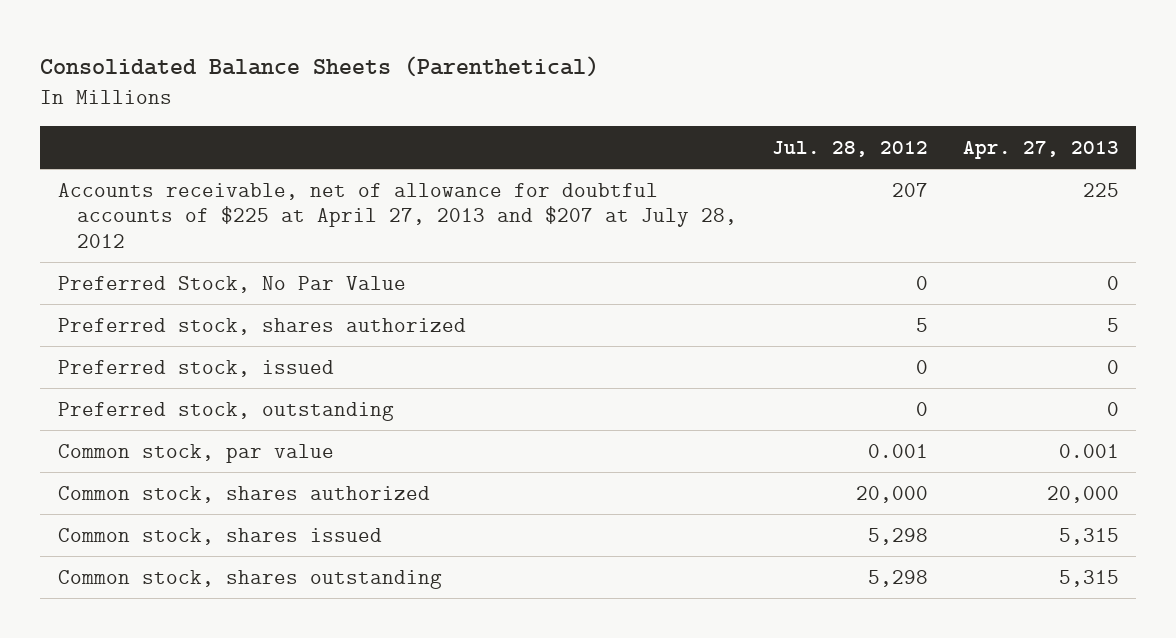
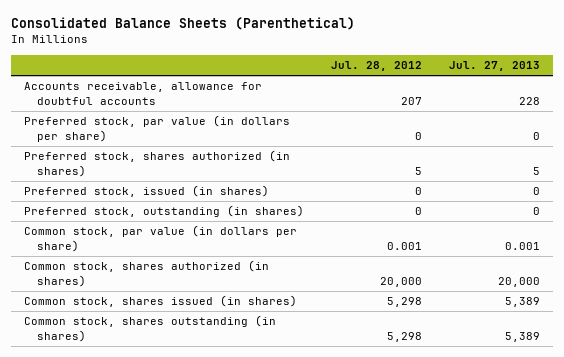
[962,140,1119,159] Apr. 27, 2013 -> none
none -> [448,60,540,71] Jul. 27, 2013
[57,182,738,248] Accounts receivable, net of allowance for doubtful accounts of $225 at April 27, 2013 and $207 at July 28, 2012 -> [24,82,263,105] Accounts receivable, allowance for doubtful accounts
[57,275,406,293] Preferred Stock, No Par Value -> [24,115,291,142] Preferred stock, par value (in dollars per share)
[57,317,466,335] Preferred stock, shares authorized -> [24,150,291,177] Preferred stock, shares authorized (in shares)
[57,359,334,377] Preferred stock, issued -> [24,185,270,198] Preferred stock, issued (in shares)
[57,401,394,421] Preferred stock, outstanding -> [24,205,305,218] Preferred stock, outstanding (in shares)
[57,443,334,463] Common stock, par value -> [24,225,298,252] Common stock, par value (in dollars per share)
[57,485,430,503] Common stock, shares authorized -> [24,260,270,287] Common stock, shares authorized (in shares)
[57,527,382,545] Common stock, shares issued -> [24,295,298,308] Common stock, shares issued (in shares)
[57,569,442,589] Common stock, shares outstanding -> [24,315,277,342] Common stock, shares outstanding (in shares)

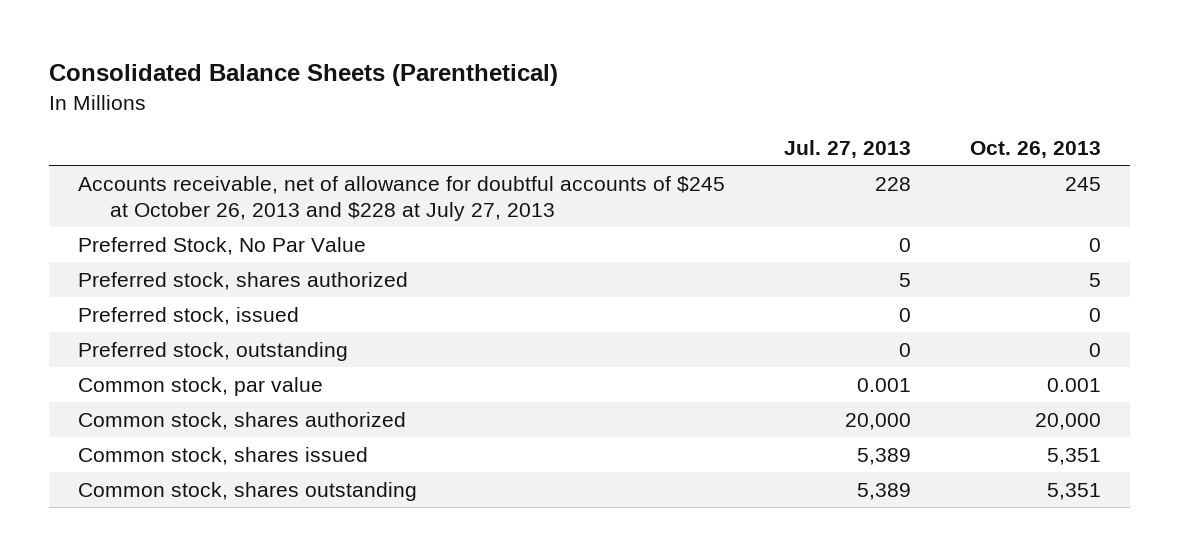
[330,60,422,71] Jul. 28, 2012 -> none
none -> [969,141,1101,159] Oct. 26, 2013
[24,82,263,105] Accounts receivable, allowance for doubtful accounts -> [78,175,726,221] Accounts receivable, net of allowance for doubtful accounts of $245 at October 26, 2013 and $228 at July 27, 2013
[24,115,291,142] Preferred stock, par value (in dollars per share) -> [78,236,367,255] Preferred Stock, No Par Value
[24,150,291,177] Preferred stock, shares authorized (in shares) -> [78,271,409,290] Preferred stock, shares authorized
[24,185,270,198] Preferred stock, issued (in shares) -> [78,306,300,325] Preferred stock, issued
[24,205,305,218] Preferred stock, outstanding (in shares) -> [78,341,349,361] Preferred stock, outstanding
[24,225,298,252] Common stock, par value (in dollars per share) -> [78,376,324,396] Common stock, par value
[24,260,270,287] Common stock, shares authorized (in shares) -> [78,411,407,430] Common stock, shares authorized
[24,295,298,308] Common stock, shares issued (in shares) -> [78,446,369,465] Common stock, shares issued
[24,315,277,342] Common stock, shares outstanding (in shares) -> [78,481,418,501] Common stock, shares outstanding

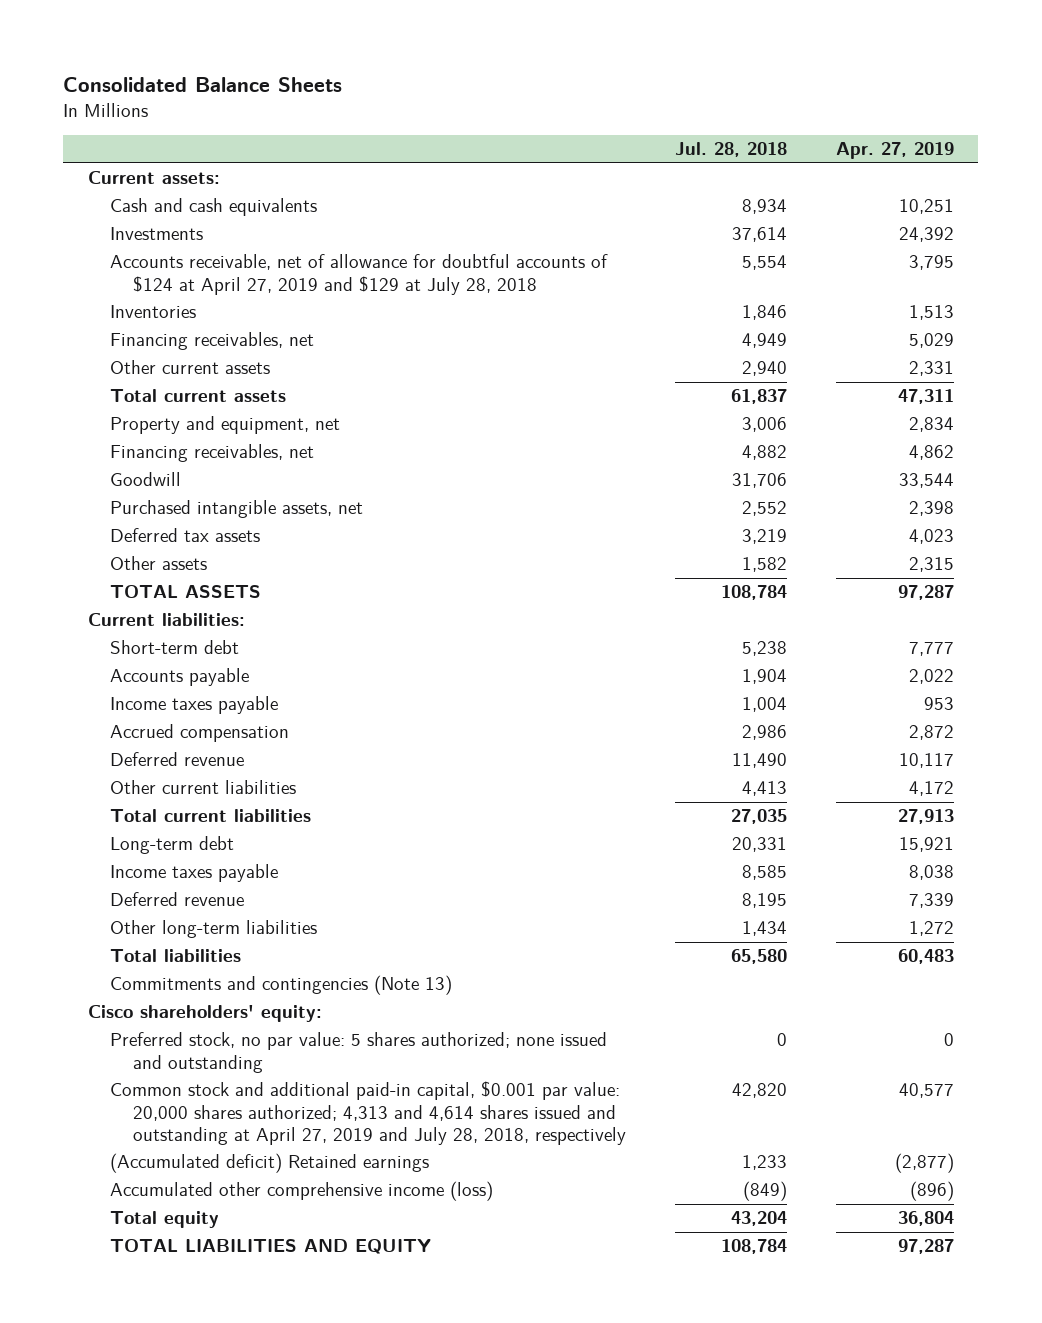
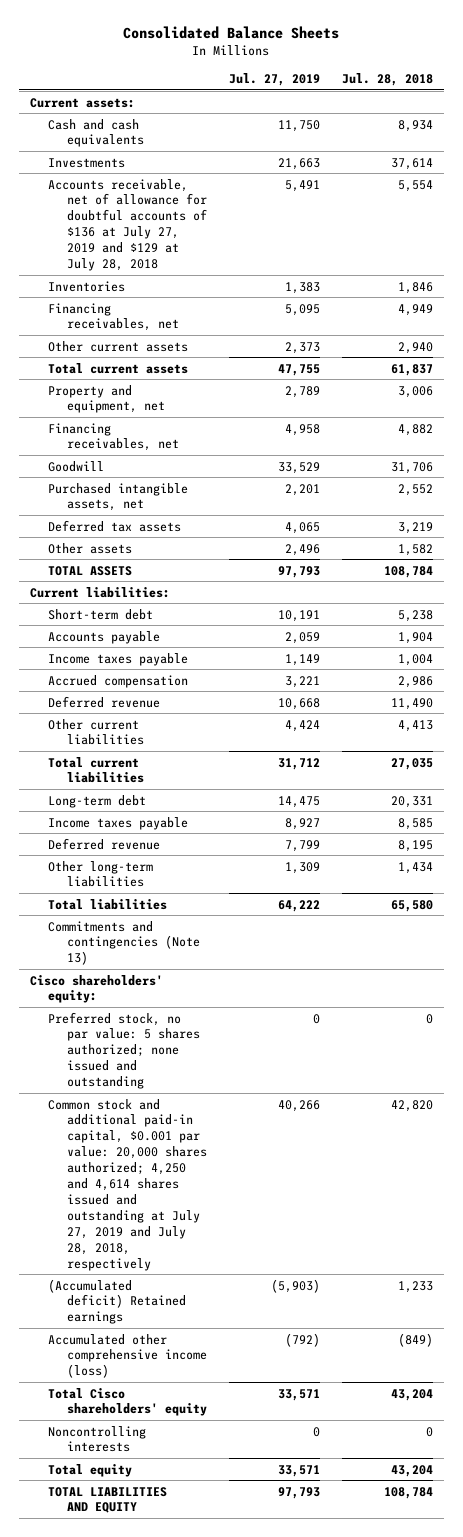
[835,142,954,160] Apr. 27, 2019 -> none
none -> [229,73,321,87] Jul. 27, 2019
[110,254,609,295] Accounts receivable, net of allowance for doubtful accounts of $124 at April 27, 2019 and $129 at July 28, 2018 -> [48,178,208,272] Accounts receivable, net of allowance for doubtful accounts of $136 at July 27, 2019 and $129 at July 28, 2018
[110,1081,626,1145] Common stock and additional paid-in capital, $0.001 par value: 20,000 shares authorized; 4,313 and 4,614 shares issued and outstanding at April 27, 2019 and July 28, 2018, respectively -> [48,1098,208,1271] Common stock and additional paid-in capital, $0.001 par value: 20,000 shares authorized; 4,250 and 4,614 shares issued and outstanding at July 27, 2019 and July 28, 2018, respectively
none -> [48,1387,208,1417] Total Cisco shareholders' equity
none -> [48,1425,147,1453] Noncontrolling interests

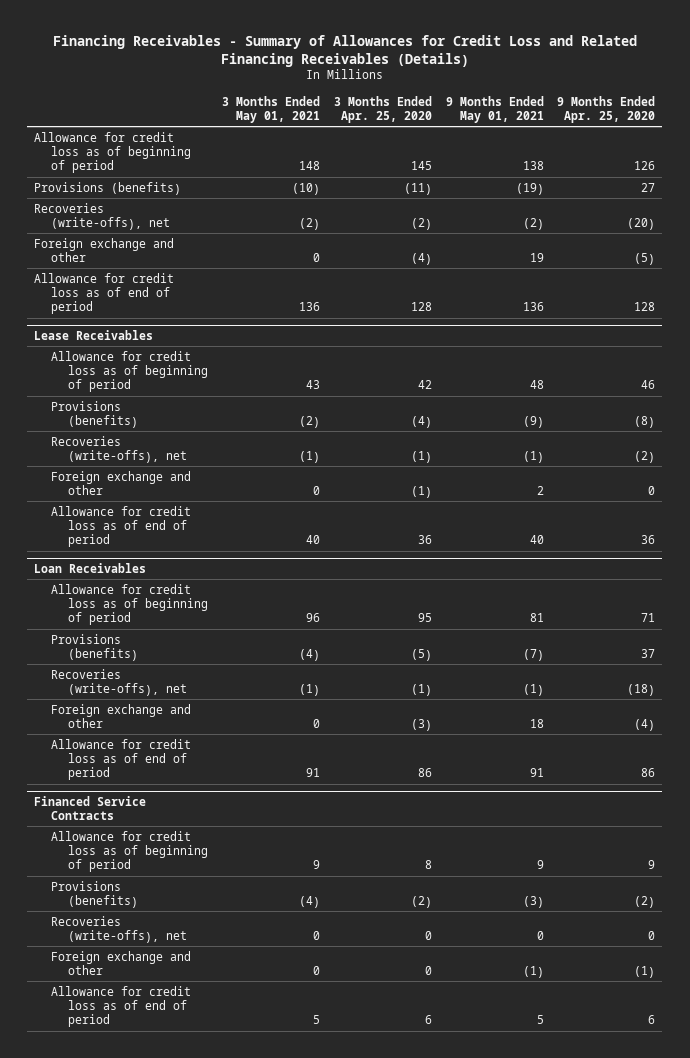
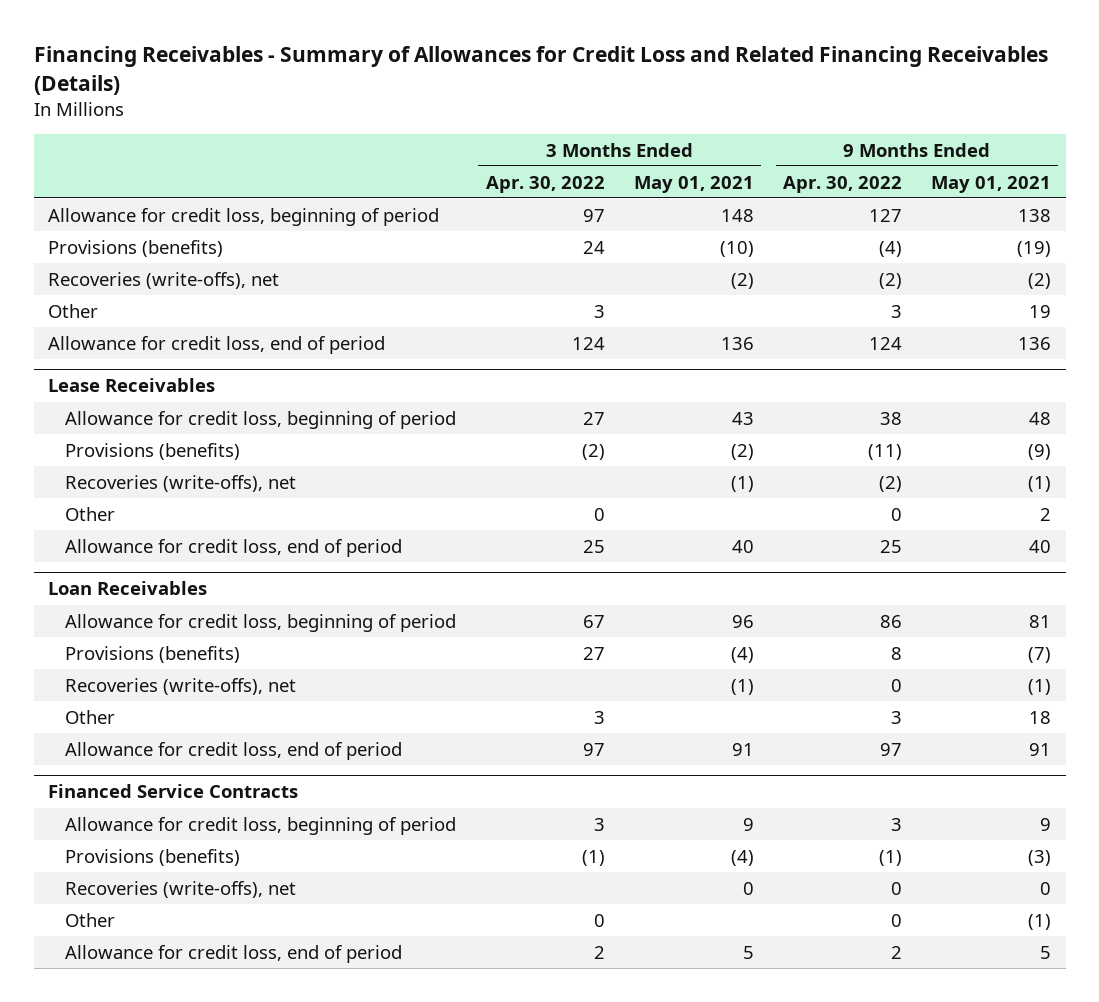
[333,95,432,124] 3 Months Ended Apr. 25, 2020 -> none
[557,95,656,124] 9 Months Ended Apr. 25, 2020 -> none
none -> [485,175,605,193] Apr. 30, 2022
none -> [782,175,902,193] Apr. 30, 2022
[34,131,192,174] Allowance for credit loss as of beginning of period -> [48,207,440,226] Allowance for credit loss, beginning of period
[34,237,175,262] Foreign exchange and other -> none
none -> [48,303,99,318] Other
[34,272,175,315] Allowance for credit loss as of end of period -> [48,335,386,354] Allowance for credit loss, end of period
[51,350,209,393] Allowance for credit loss as of beginning of period -> [65,410,457,429] Allowance for credit loss, beginning of period
[51,470,192,495] Foreign exchange and other -> none
none -> [65,506,116,521] Other
[51,505,192,548] Allowance for credit loss as of end of period -> [65,538,403,557] Allowance for credit loss, end of period
[51,583,209,626] Allowance for credit loss as of beginning of period -> [65,613,457,632] Allowance for credit loss, beginning of period
[51,703,192,728] Foreign exchange and other -> none
none -> [65,709,116,724] Other
[51,738,192,781] Allowance for credit loss as of end of period -> [65,741,403,760] Allowance for credit loss, end of period
[51,830,209,873] Allowance for credit loss as of beginning of period -> [65,816,457,835] Allowance for credit loss, beginning of period
[51,950,192,975] Foreign exchange and other -> none
none -> [65,912,116,927] Other
[51,985,192,1028] Allowance for credit loss as of end of period -> [65,944,403,963] Allowance for credit loss, end of period

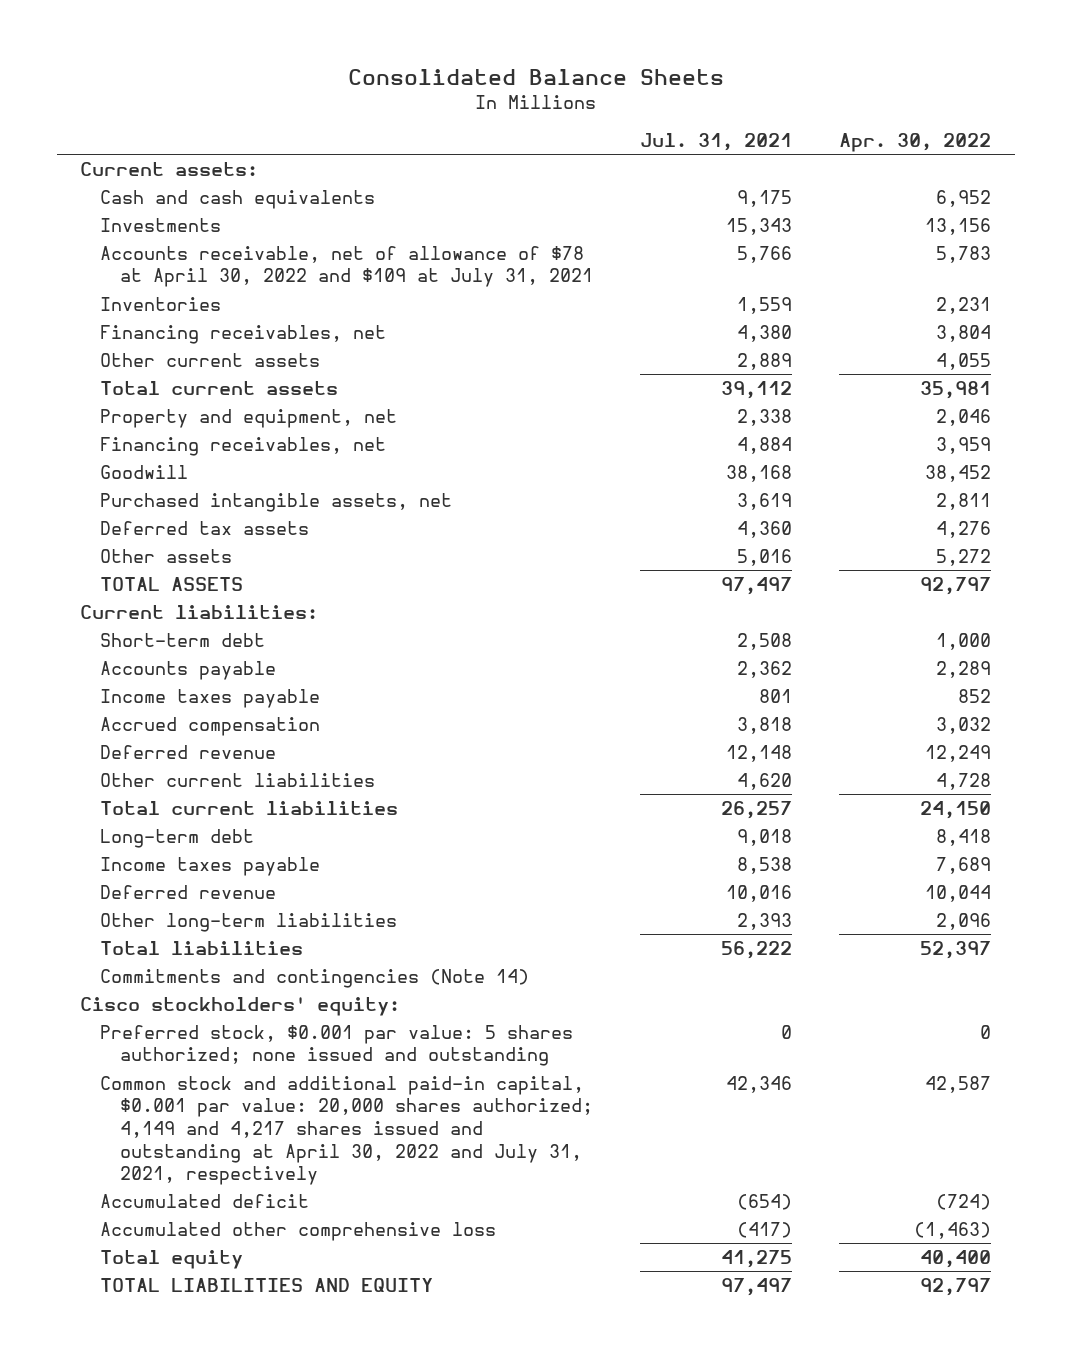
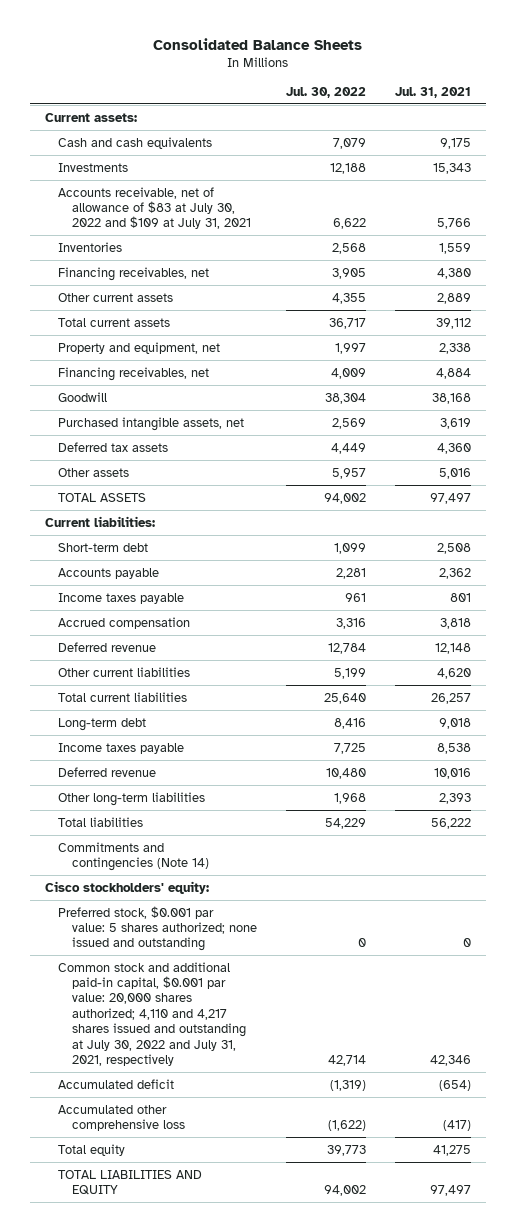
[839,133,992,153] Apr. 30, 2022 -> none
none -> [286,86,367,98] Jul. 30, 2022
[100,245,594,288] Accounts receivable, net of allowance of $78 at April 30, 2022 and $109 at July 31, 2021 -> [58,186,252,230] Accounts receivable, net of allowance of $83 at July 30, 2022 and $109 at July 31, 2021
[100,1075,594,1186] Common stock and additional paid-in capital, $0.001 par value: 20,000 shares authorized; 4,149 and 4,217 shares issued and outstanding at April 30, 2022 and July 31, 2021, respectively -> [58,961,247,1067] Common stock and additional paid-in capital, $0.001 par value: 20,000 shares authorized; 4,110 and 4,217 shares issued and outstanding at July 30, 2022 and July 31, 2021, respectively

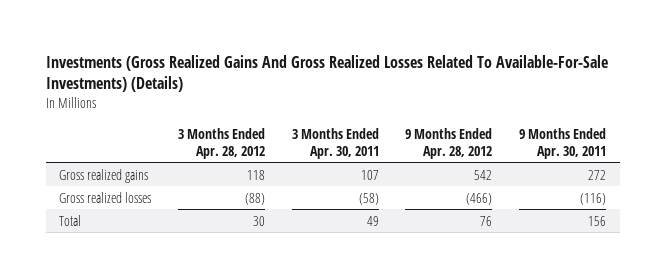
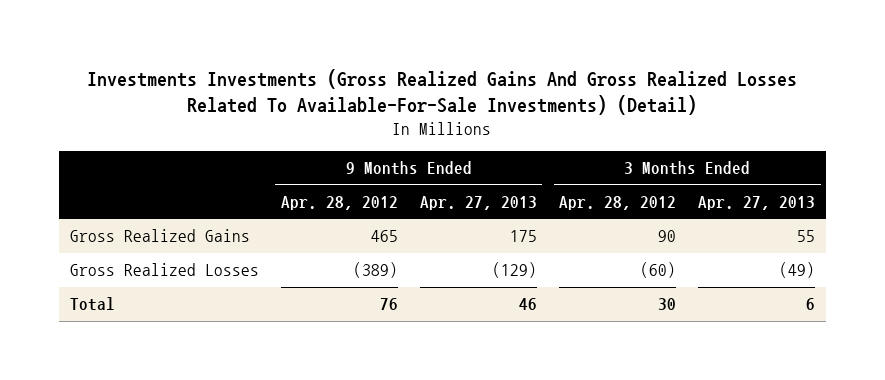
[45,54,608,93] Investments (Gross Realized Gains And Gross Realized Losses Related To Available-For-Sale Investments) (Details) -> [87,68,798,115] Investments Investments (Gross Realized Gains And Gross Realized Losses Related To Available-For-Sale Investments) (Detail)
[291,127,379,159] 3 Months Ended Apr. 30, 2011 -> none
[519,127,607,159] 9 Months Ended Apr. 30, 2011 -> none
none -> [419,195,537,210] Apr. 27, 2013
none -> [698,195,816,210] Apr. 27, 2013
[59,168,149,183] Gross realized gains -> [69,229,250,243] Gross Realized Gains
[246,169,265,180] 118 -> [658,230,677,243] 90
[474,169,493,180] 542 -> [370,230,398,243] 465
[59,191,152,203] Gross realized losses -> [69,263,259,277] Gross Realized Losses
[244,192,265,205] (88) -> [640,262,677,279] (60)
[466,192,493,205] (466) -> [352,262,398,279] (389)

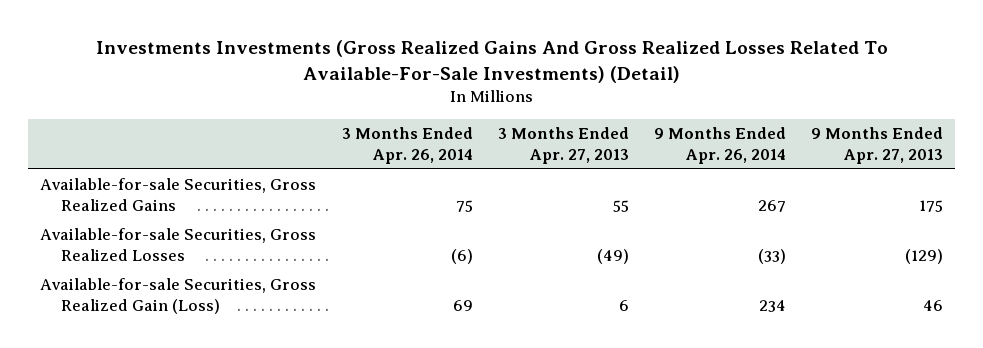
[280,195,398,210] Apr. 28, 2012 -> none
[559,195,677,210] Apr. 28, 2012 -> none
none -> [341,127,473,164] 3 Months Ended Apr. 26, 2014
none -> [653,127,786,164] 9 Months Ended Apr. 26, 2014
[69,229,250,243] Gross Realized Gains -> [40,178,317,211] Available-for-sale Securities, Gross Realized Gains
[69,263,259,277] Gross Realized Losses -> [40,228,317,261] Available-for-sale Securities, Gross Realized Losses
[69,297,115,312] Total -> [40,278,317,314] Available-for-sale Securities, Gross Realized Gain (Loss)

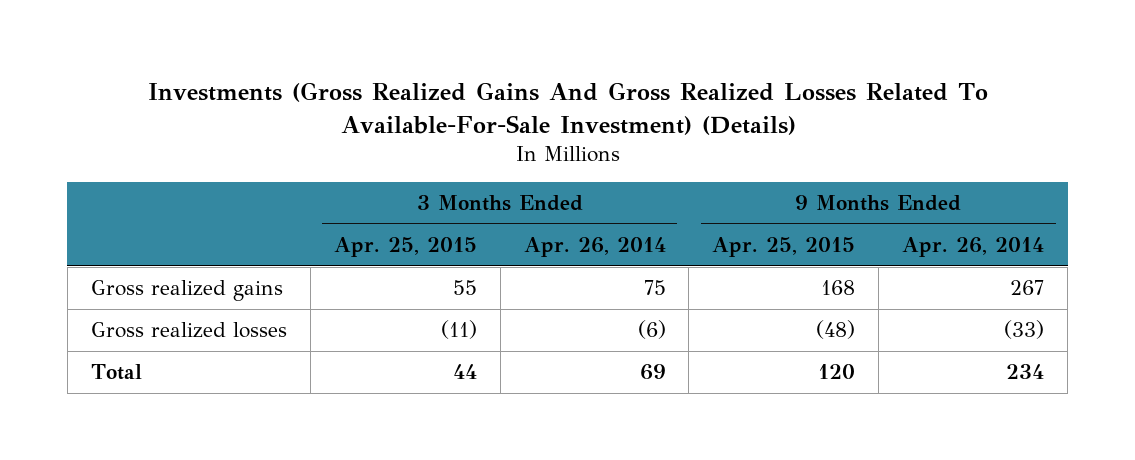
[95,39,888,83] Investments Investments (Gross Realized Gains And Gross Realized Losses Related To Available-For-Sale Investments) (Detail) -> [147,82,988,135] Investments (Gross Realized Gains And Gross Realized Losses Related To Available-For-Sale Investment) (Details)
[497,127,629,164] 3 Months Ended Apr. 27, 2013 -> none
[810,127,943,164] 9 Months Ended Apr. 27, 2013 -> none
none -> [333,237,477,258] Apr. 25, 2015
none -> [712,237,856,258] Apr. 25, 2015
[40,178,317,211] Available-for-sale Securities, Gross Realized Gains -> [90,280,283,302] Gross realized gains
[40,228,317,261] Available-for-sale Securities, Gross Realized Losses -> [90,322,287,339] Gross realized losses
[40,278,317,314] Available-for-sale Securities, Gross Realized Gain (Loss) -> [90,364,142,381] Total

